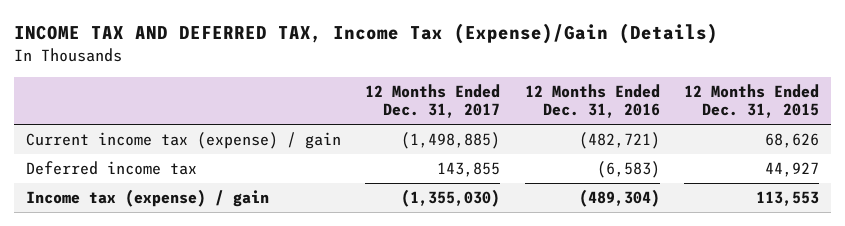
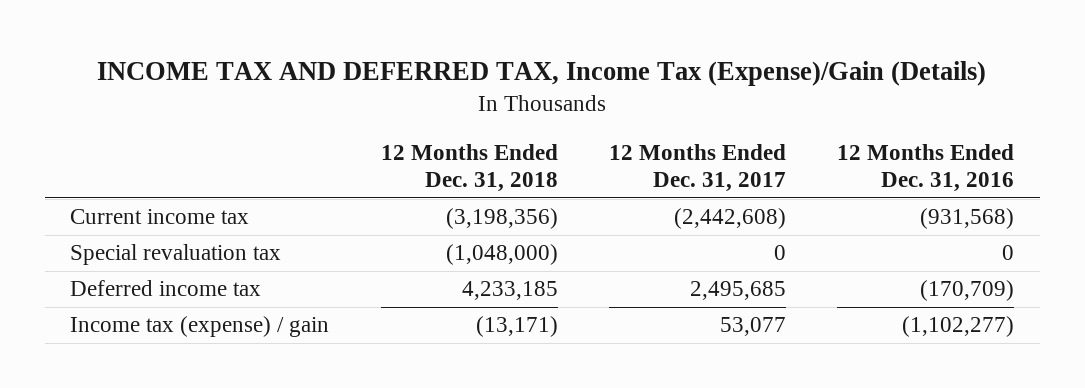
[683,83,819,119] 12 Months Ended Dec. 31, 2015 -> none
none -> [380,143,558,193] 12 Months Ended Dec. 31, 2018
[25,131,341,149] Current income tax (expense) / gain -> [70,209,250,225] Current income tax
[401,131,501,149] (1,498,885) -> [673,208,786,230] (2,442,608)
[578,131,660,149] (482,721) -> [920,208,1015,230] (931,568)
none -> [70,244,282,266] Special revaluation tax
[437,161,501,177] 143,855 -> [689,281,786,301] 2,495,685
[596,160,660,178] (6,583) -> [920,280,1015,302] (170,709)
[401,188,501,207] (1,355,030) -> [719,317,786,337] 53,077
[578,188,660,207] (489,304) -> [902,316,1015,338] (1,102,277)

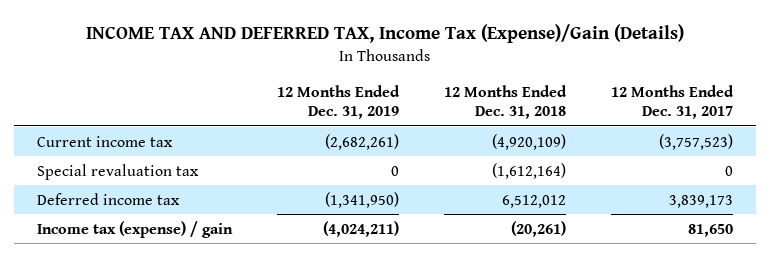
[837,143,1015,193] 12 Months Ended Dec. 31, 2016 -> none
none -> [276,84,400,119] 12 Months Ended Dec. 31, 2019
[445,208,558,230] (3,198,356) -> [492,133,567,150] (4,920,109)
[673,208,786,230] (2,442,608) -> [659,133,734,150] (3,757,523)
[445,244,558,266] (1,048,000) -> [492,162,567,179] (1,612,164)
[461,281,558,301] 4,233,185 -> [502,194,567,208] 6,512,012
[689,281,786,301] 2,495,685 -> [669,194,734,208] 3,839,173
[475,316,558,338] (13,171) -> [511,220,567,237] (20,261)
[719,317,786,337] 53,077 -> [688,223,734,237] 81,650

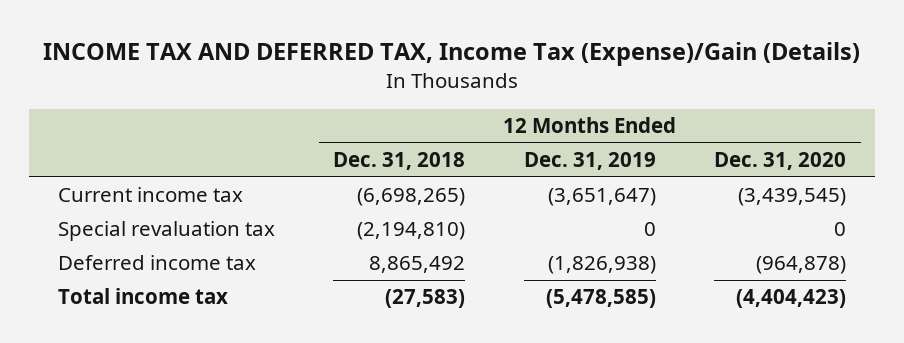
[611,84,735,119] 12 Months Ended Dec. 31, 2017 -> none
none -> [714,152,847,171] Dec. 31, 2020
[324,133,399,150] (2,682,261) -> [547,188,656,207] (3,651,647)
[492,133,567,150] (4,920,109) -> [357,188,466,207] (6,698,265)
[492,162,567,179] (1,612,164) -> [357,222,466,241] (2,194,810)
[324,191,399,208] (1,341,950) -> [547,256,656,275] (1,826,938)
[502,194,567,208] 6,512,012 -> [369,256,466,274] 8,865,492
[36,220,233,238] Income tax (expense) / gain -> [57,288,228,305] Total income tax
[322,220,399,237] (4,024,211) -> [545,289,656,309] (5,478,585)
[511,220,567,237] (20,261) -> [385,289,466,309] (27,583)

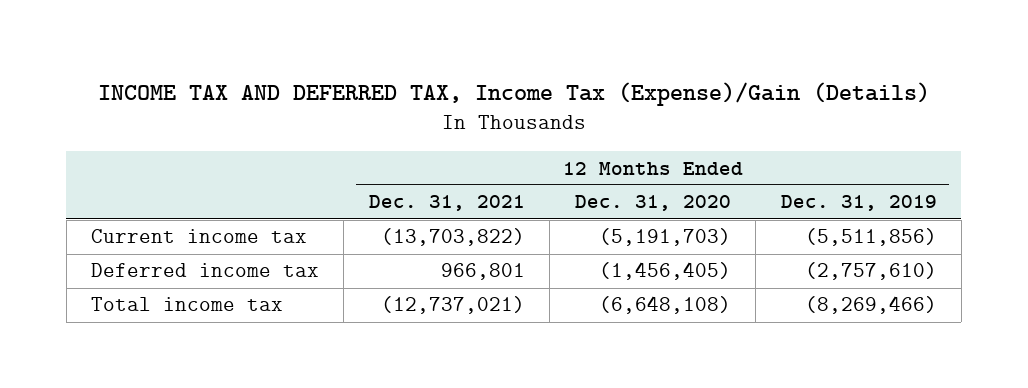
[333,152,466,171] Dec. 31, 2018 -> none
none -> [368,195,525,212] Dec. 31, 2021
[57,221,275,242] Special revaluation tax -> none
[547,188,656,207] (3,651,647) -> [804,228,937,247] (5,511,856)
[738,188,847,207] (3,439,545) -> [598,228,731,247] (5,191,703)
[547,256,656,275] (1,826,938) -> [804,262,937,281] (2,757,610)
[756,256,847,275] (964,878) -> [598,262,731,281] (1,456,405)
[545,289,656,309] (5,478,585) -> [804,296,937,315] (8,269,466)
[736,289,847,309] (4,404,423) -> [598,296,731,315] (6,648,108)

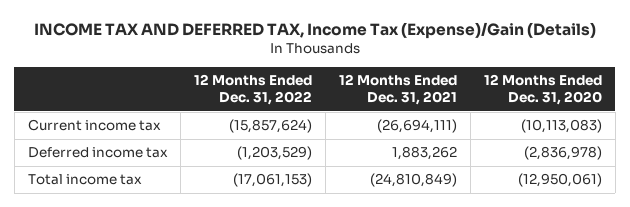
[780,195,937,212] Dec. 31, 2019 -> none
none -> [194,74,313,106] 12 Months Ended Dec. 31, 2022
[380,228,525,247] (13,703,822) -> [377,119,458,134] (26,694,111)
[598,228,731,247] (5,191,703) -> [520,119,602,134] (10,113,083)
[440,263,525,281] 966,801 -> [392,146,458,161] 1,883,262
[598,262,731,281] (1,456,405) -> [523,146,602,161] (2,836,978)
[380,296,525,315] (12,737,021) -> [370,173,458,188] (24,810,849)
[598,296,731,315] (6,648,108) -> [517,173,602,188] (12,950,061)

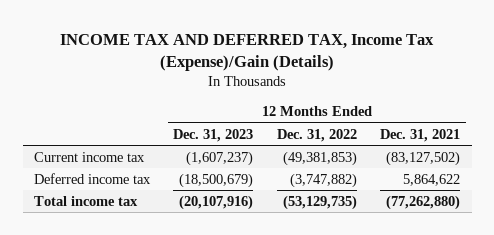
[483,74,602,106] 12 Months Ended Dec. 31, 2020 -> none
none -> [173,128,254,142] Dec. 31, 2023
[229,119,313,134] (15,857,624) -> [282,150,357,166] (49,381,853)
[377,119,458,134] (26,694,111) -> [385,150,460,166] (83,127,502)
[237,146,313,161] (1,203,529) -> [289,172,357,188] (3,747,882)
[392,146,458,161] 1,883,262 -> [402,173,460,186] 5,864,622
[233,173,313,188] (17,061,153) -> [282,194,357,210] (53,129,735)
[370,173,458,188] (24,810,849) -> [385,194,460,210] (77,262,880)

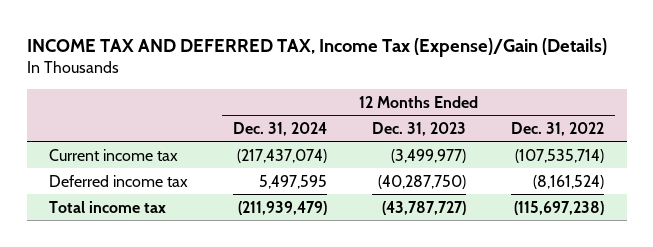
[379,128,460,142] Dec. 31, 2021 -> none
none -> [233,121,328,136] Dec. 31, 2024
[186,150,254,166] (1,607,237) -> [391,148,467,163] (3,499,977)
[282,150,357,166] (49,381,853) -> [515,148,605,163] (107,535,714)
[179,172,254,188] (18,500,679) -> [378,174,467,189] (40,287,750)
[289,172,357,188] (3,747,882) -> [533,174,605,189] (8,161,524)
[179,194,254,210] (20,107,916) -> [382,200,467,215] (43,787,727)
[282,194,357,210] (53,129,735) -> [514,200,605,215] (115,697,238)

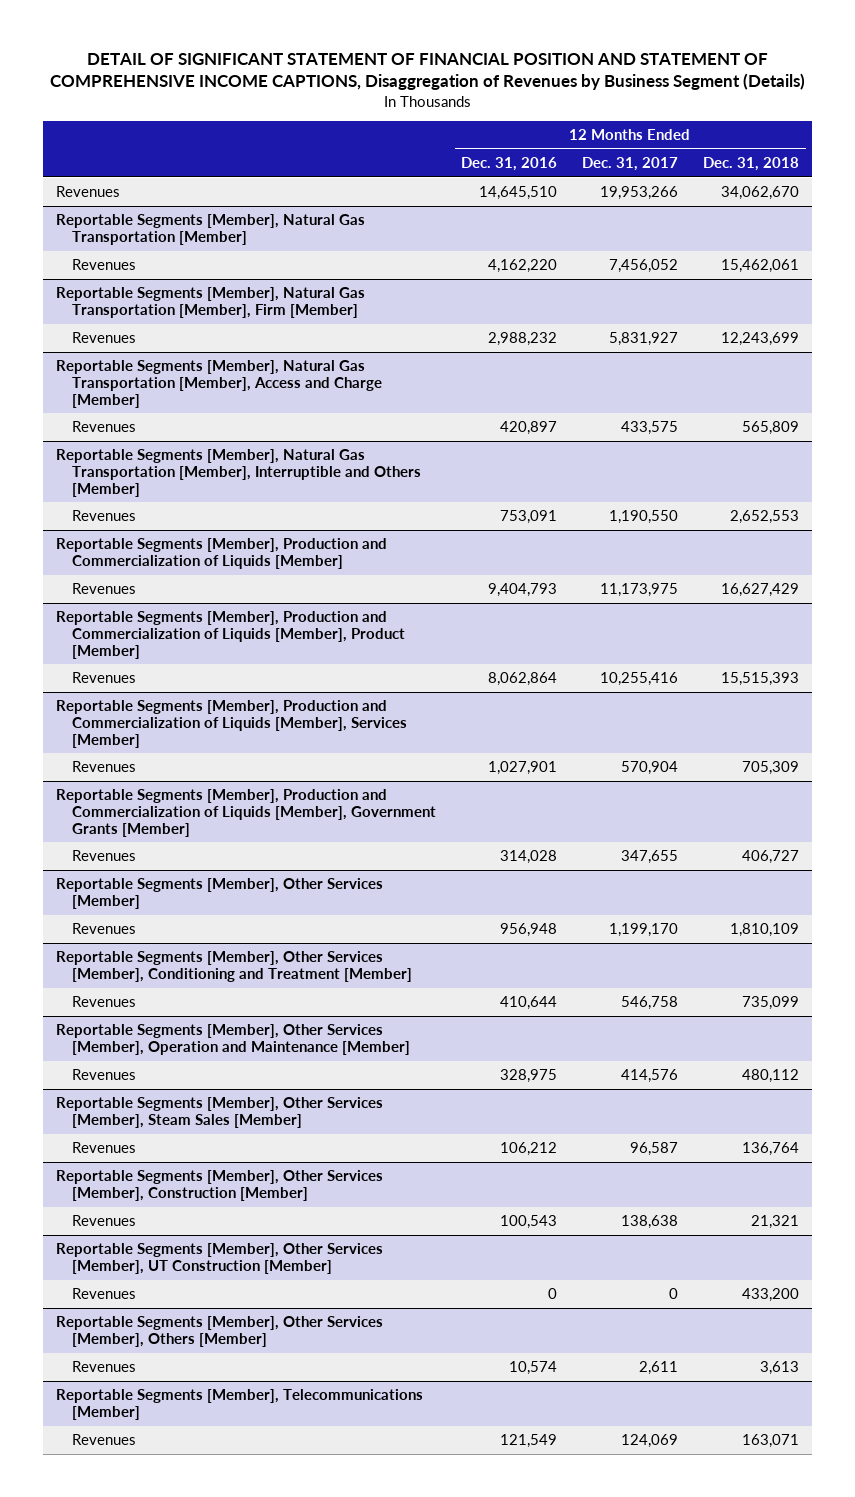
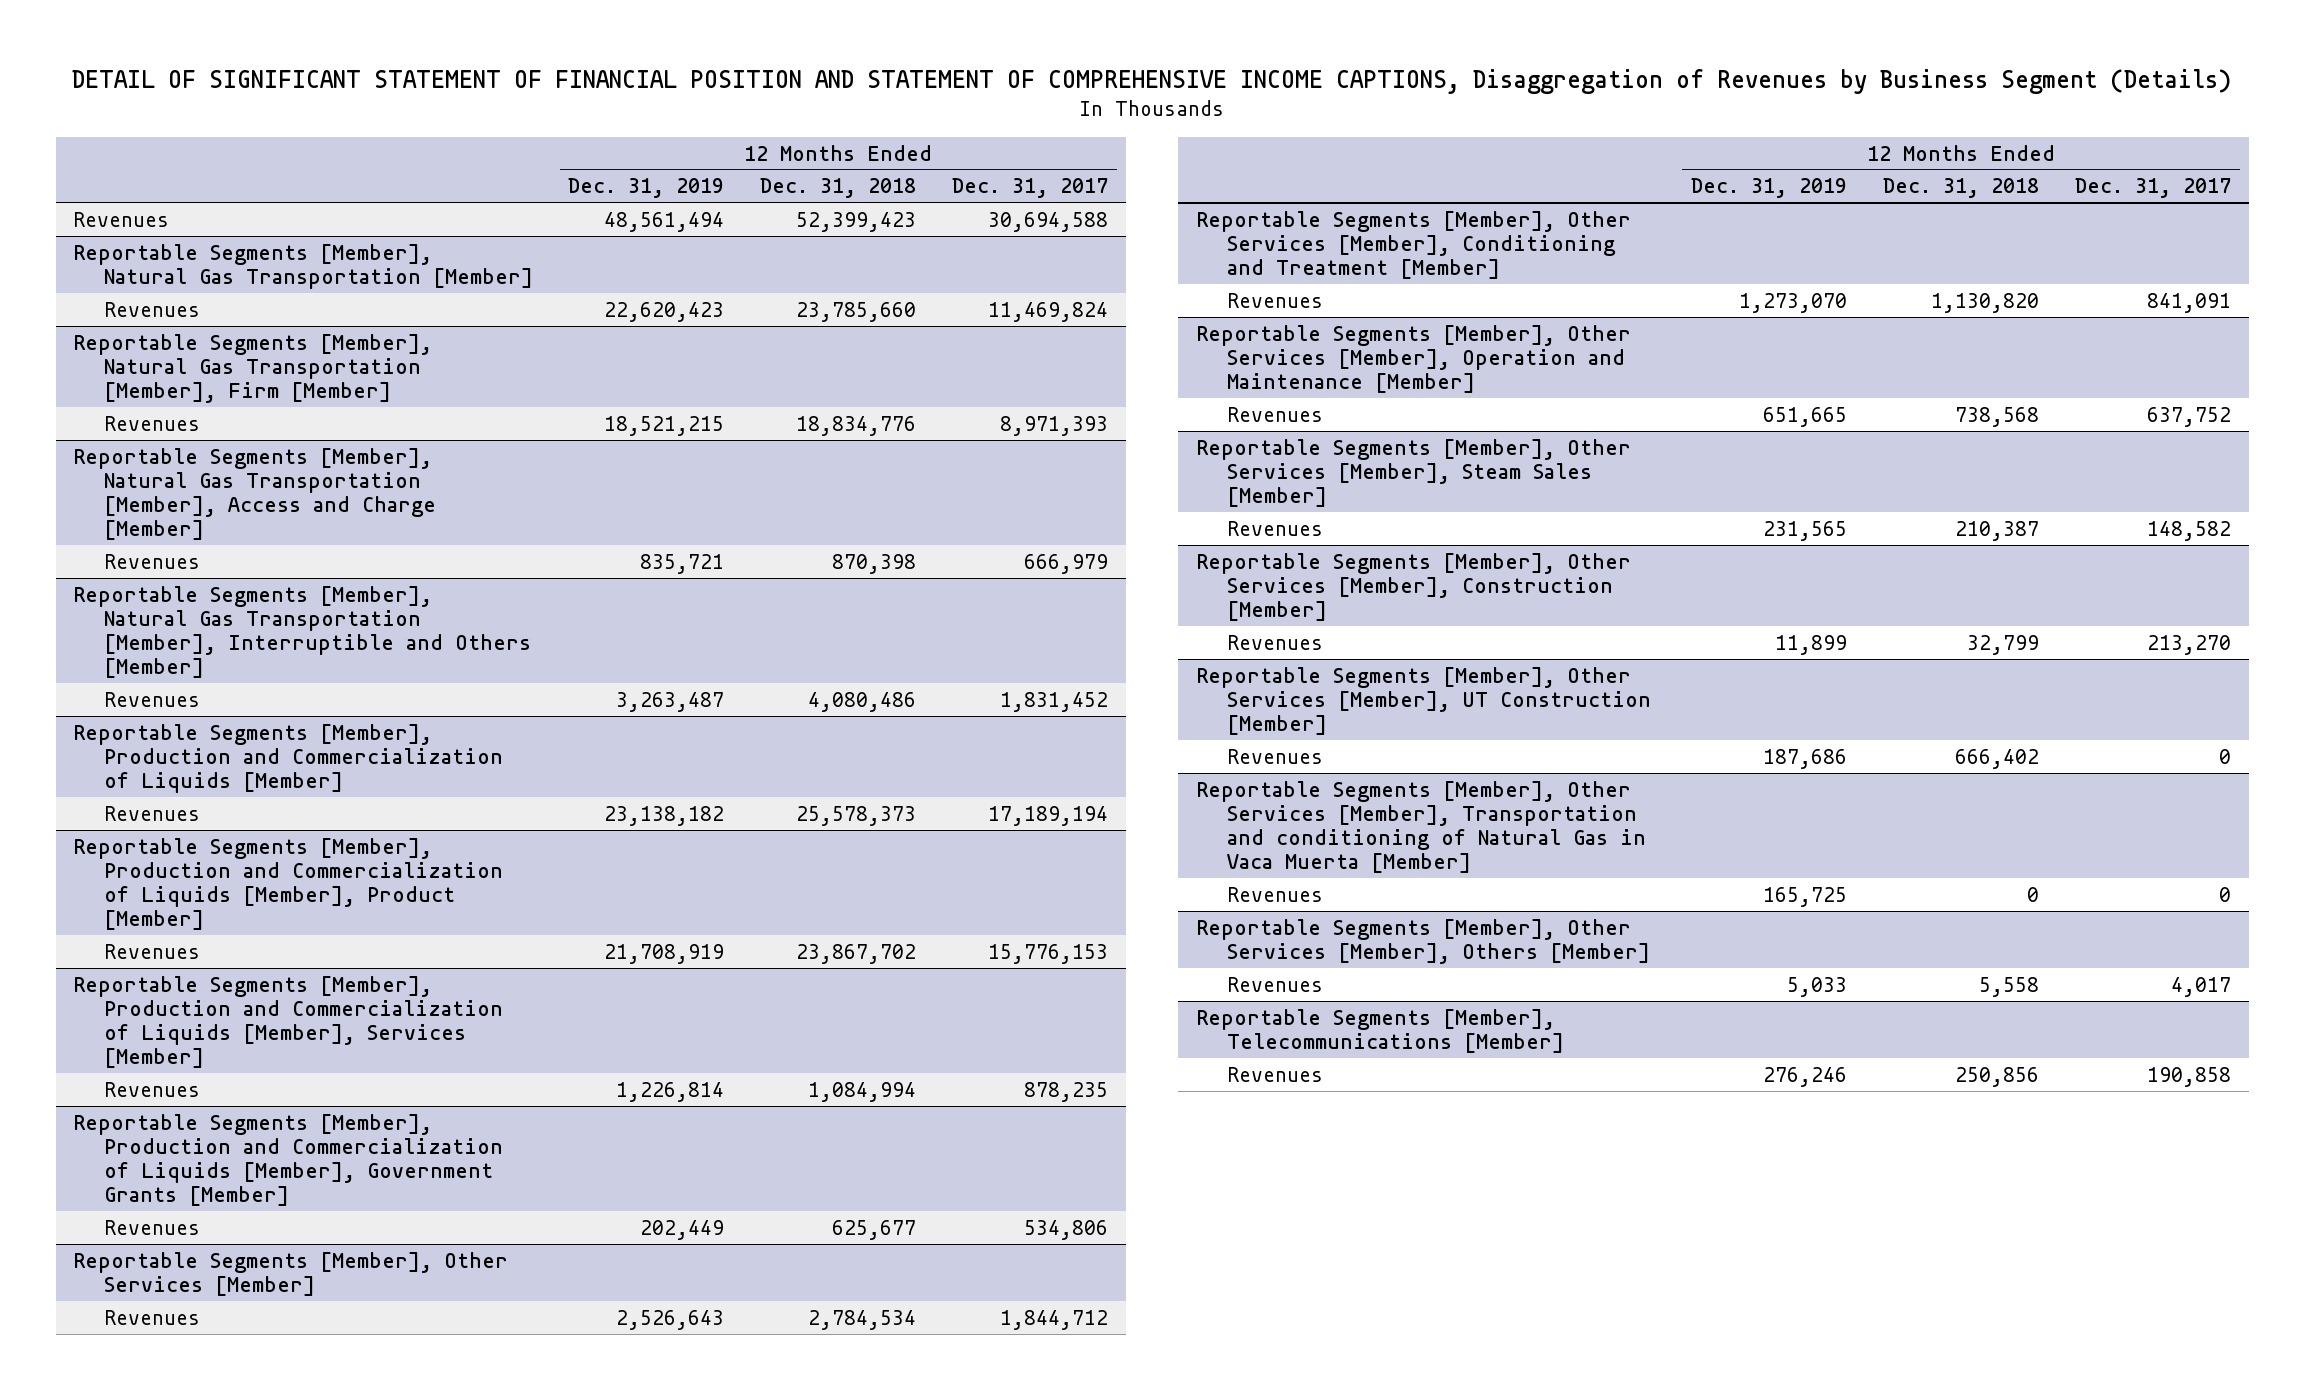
[460,156,557,171] Dec. 31, 2016 -> none
none -> [568,178,725,199] Dec. 31, 2019
[600,186,679,201] 19,953,266 -> [988,211,1109,232] 30,694,588
[721,186,800,201] 34,062,670 -> [796,211,917,232] 52,399,423
[609,259,679,274] 7,456,052 -> [988,301,1109,322] 11,469,824
[721,259,800,274] 15,462,061 -> [796,301,917,322] 23,785,660
[609,332,679,347] 5,831,927 -> [1000,415,1109,436] 8,971,393
[721,332,800,347] 12,243,699 -> [796,415,917,436] 18,834,776
[621,421,679,436] 433,575 -> [1024,553,1109,574] 666,979
[742,421,800,436] 565,809 -> [832,553,917,574] 870,398
[609,510,679,525] 1,190,550 -> [1000,691,1109,712] 1,831,452
[730,510,800,525] 2,652,553 -> [808,691,917,712] 4,080,486
[600,583,679,598] 11,173,975 -> [988,805,1109,826] 17,189,194
[721,583,800,598] 16,627,429 -> [796,805,917,826] 25,578,373
[600,672,679,687] 10,255,416 -> [988,943,1109,964] 15,776,153
[721,672,800,687] 15,515,393 -> [796,943,917,964] 23,867,702
[621,761,679,776] 570,904 -> [1024,1081,1109,1102] 878,235
[742,761,800,776] 705,309 -> [808,1081,917,1102] 1,084,994
[621,850,679,865] 347,655 -> [1024,1219,1109,1240] 534,806
[742,850,800,865] 406,727 -> [832,1219,917,1240] 625,677
[609,923,679,938] 1,199,170 -> [1000,1309,1109,1330] 1,844,712
[730,923,800,938] 1,810,109 -> [808,1309,917,1330] 2,784,534
[621,996,679,1011] 546,758 -> [2147,292,2232,313] 841,091
[742,996,800,1011] 735,099 -> [1931,292,2040,313] 1,130,820
[621,1069,679,1084] 414,576 -> [2147,406,2232,427] 637,752
[742,1069,800,1084] 480,112 -> [1955,406,2040,427] 738,568
[630,1142,679,1157] 96,587 -> [2147,520,2232,541] 148,582
[742,1142,800,1157] 136,764 -> [1955,520,2040,541] 210,387
[621,1215,679,1230] 138,638 -> [2147,634,2232,655] 213,270
[751,1215,800,1230] 21,321 -> [1967,634,2040,655] 32,799
[742,1288,800,1303] 433,200 -> [1955,748,2040,769] 666,402
none -> [1196,780,1646,873] Reportable Segments [Member], Other Services [Member], Transportation and conditioning of Natural Gas in Vaca Muerta [Member]
none -> [1226,886,1323,902] Revenues
[639,1361,679,1376] 2,611 -> [2171,976,2232,997] 4,017
[760,1361,800,1376] 3,613 -> [1979,976,2040,997] 5,558
[621,1434,679,1449] 124,069 -> [2147,1066,2232,1087] 190,858
[742,1434,800,1449] 163,071 -> [1955,1066,2040,1087] 250,856

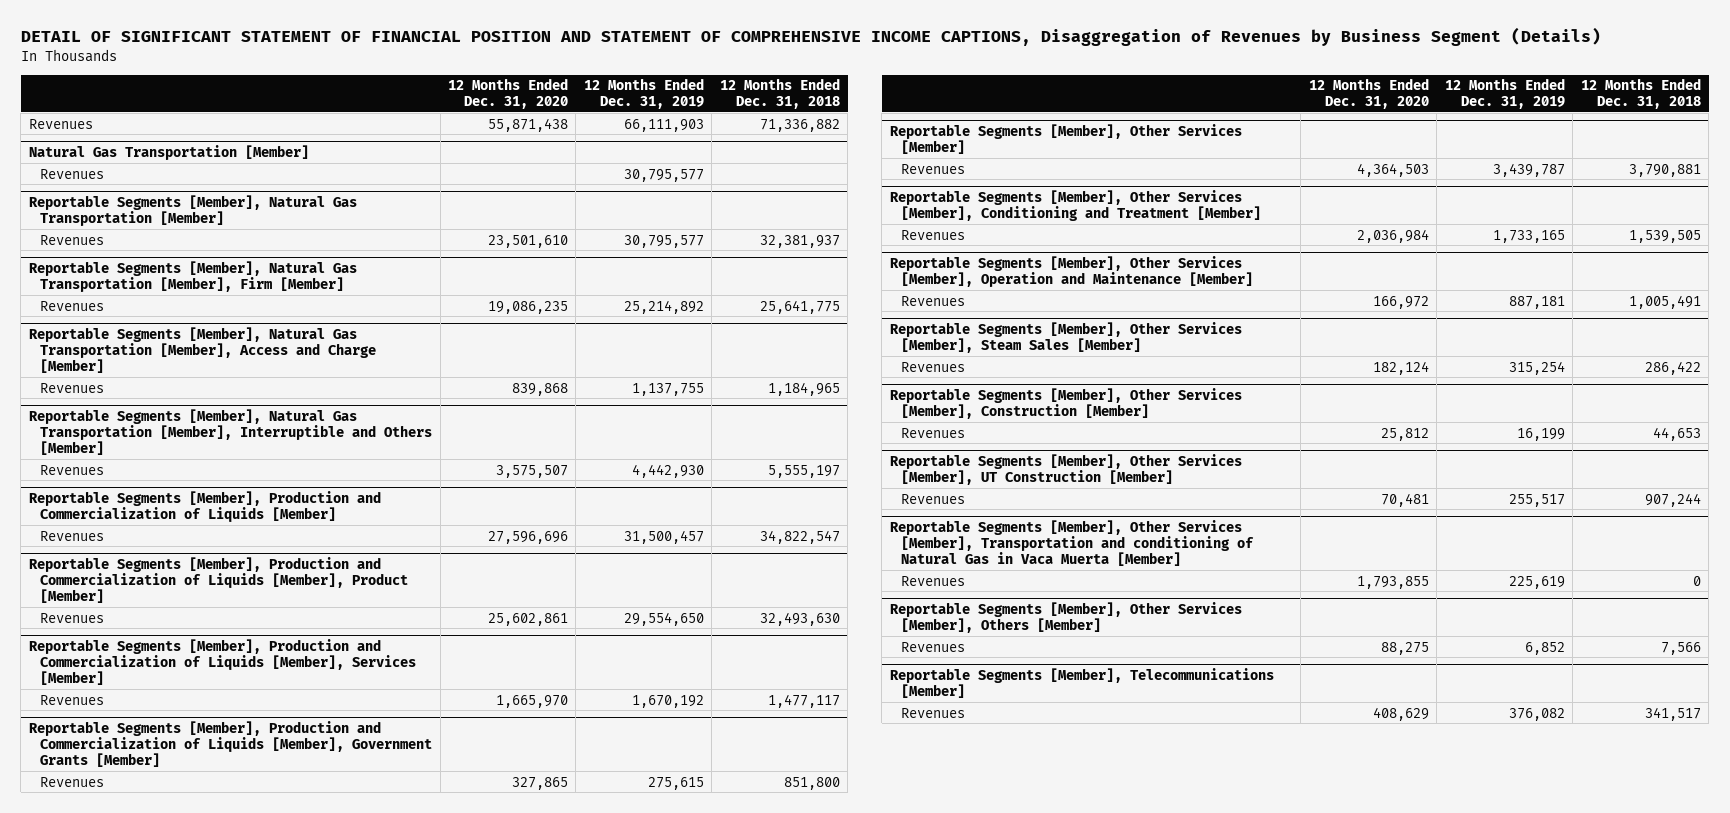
[952,178,1109,199] Dec. 31, 2017 -> none
none -> [447,78,568,109] 12 Months Ended Dec. 31, 2020
[604,211,725,232] 48,561,494 -> [623,118,704,132] 66,111,903
[796,211,917,232] 52,399,423 -> [759,118,840,132] 71,336,882
none -> [28,145,309,161] Natural Gas Transportation [Member]
none -> [40,168,105,179] Revenues
[604,301,725,322] 22,620,423 -> [623,234,704,248] 30,795,577
[796,301,917,322] 23,785,660 -> [759,234,840,248] 32,381,937
[604,415,725,436] 18,521,215 -> [623,299,704,314] 25,214,892
[796,415,917,436] 18,834,776 -> [759,299,840,314] 25,641,775
[640,553,725,574] 835,721 -> [631,382,704,396] 1,137,755
[832,553,917,574] 870,398 -> [767,381,840,396] 1,184,965
[616,691,725,712] 3,263,487 -> [631,463,704,478] 4,442,930
[808,691,917,712] 4,080,486 -> [767,464,840,478] 5,555,197
[604,805,725,826] 23,138,182 -> [623,529,704,544] 31,500,457
[796,805,917,826] 25,578,373 -> [759,529,840,544] 34,822,547
[604,943,725,964] 21,708,919 -> [623,611,704,626] 29,554,650
[796,943,917,964] 23,867,702 -> [759,611,840,626] 32,493,630
[616,1081,725,1102] 1,226,814 -> [631,694,704,708] 1,670,192
[808,1081,917,1102] 1,084,994 -> [767,693,840,708] 1,477,117
[640,1219,725,1240] 202,449 -> [647,776,704,790] 275,615
[832,1219,917,1240] 625,677 -> [783,776,840,790] 851,800
[616,1309,725,1330] 2,526,643 -> [1492,162,1565,177] 3,439,787
[808,1309,917,1330] 2,784,534 -> [1628,163,1701,177] 3,790,881
[1739,292,1848,313] 1,273,070 -> [1492,229,1565,243] 1,733,165
[1931,292,2040,313] 1,130,820 -> [1628,229,1701,243] 1,539,505
[1763,406,1848,427] 651,665 -> [1508,295,1565,309] 887,181
[1955,406,2040,427] 738,568 -> [1628,294,1701,309] 1,005,491
[1763,520,1848,541] 231,565 -> [1508,360,1565,375] 315,254
[1955,520,2040,541] 210,387 -> [1644,360,1701,375] 286,422
[1775,634,1848,655] 11,899 -> [1516,427,1565,441] 16,199
[1967,634,2040,655] 32,799 -> [1652,426,1701,441] 44,653
[1763,748,1848,769] 187,686 -> [1508,493,1565,507] 255,517
[1955,748,2040,769] 666,402 -> [1644,492,1701,507] 907,244
[1763,886,1848,907] 165,725 -> [1508,575,1565,589] 225,619
[1787,976,1848,997] 5,033 -> [1524,641,1565,655] 6,852
[1979,976,2040,997] 5,558 -> [1660,641,1701,655] 7,566
[1763,1066,1848,1087] 276,246 -> [1508,707,1565,721] 376,082
[1955,1066,2040,1087] 250,856 -> [1644,706,1701,721] 341,517

